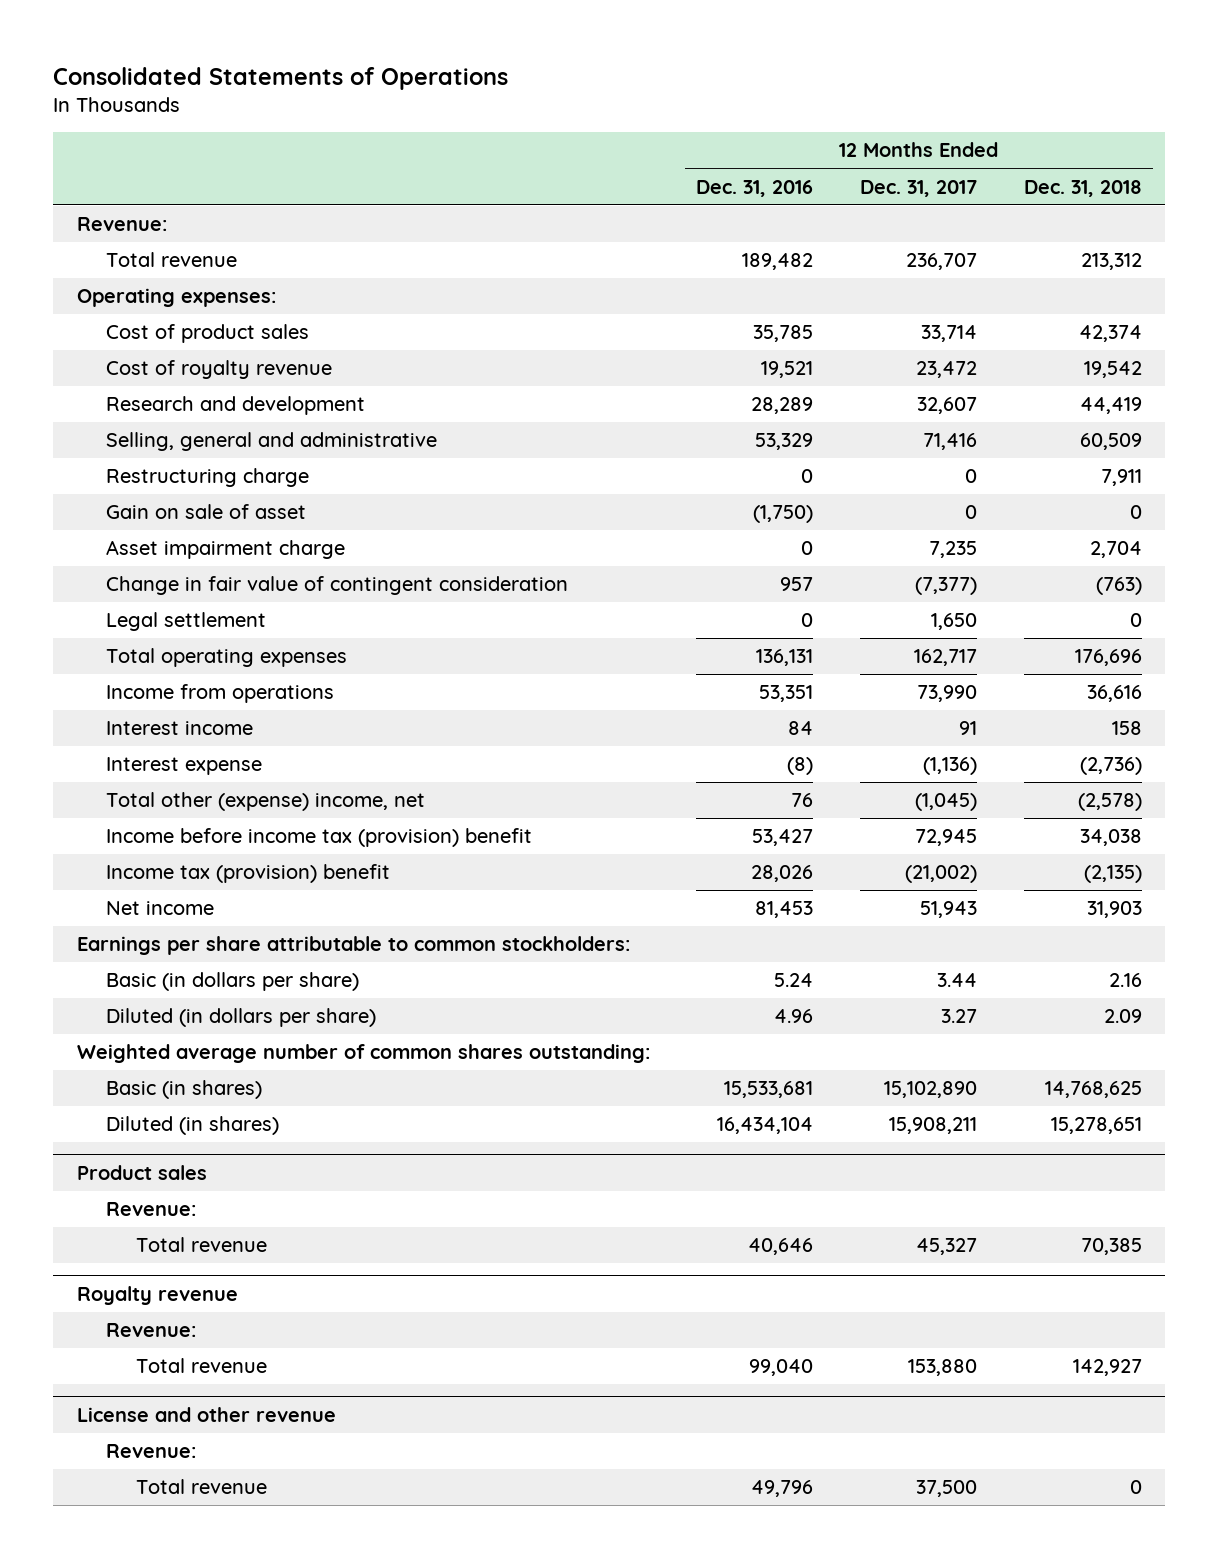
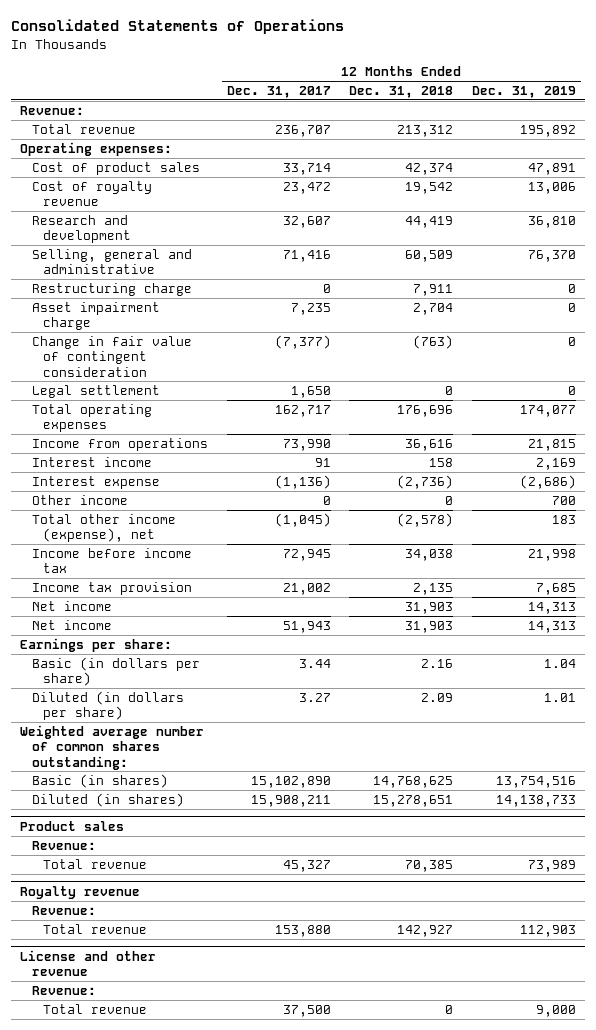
[696,179,814,197] Dec. 31, 2016 -> none
none -> [472,86,577,99] Dec. 31, 2019
[106,504,307,520] Gain on sale of asset -> none
none -> [31,495,128,506] Other income
[106,792,426,812] Total other (expense) income, net -> [31,514,176,543] Total other income (expense), net
[106,828,533,848] Income before income tax (provision) benefit -> [31,548,192,574] Income before income tax
[106,864,391,884] Income tax (provision) benefit -> [31,582,192,596] Income tax provision
[904,865,977,884] (21,002) -> [282,583,331,596] 21,002
[1083,865,1142,884] (2,135) -> [413,583,454,596] 2,135
none -> [31,601,112,612] Net income
[76,936,630,956] Earnings per share attributable to common stockholders: -> [20,638,173,653] Earnings per share:

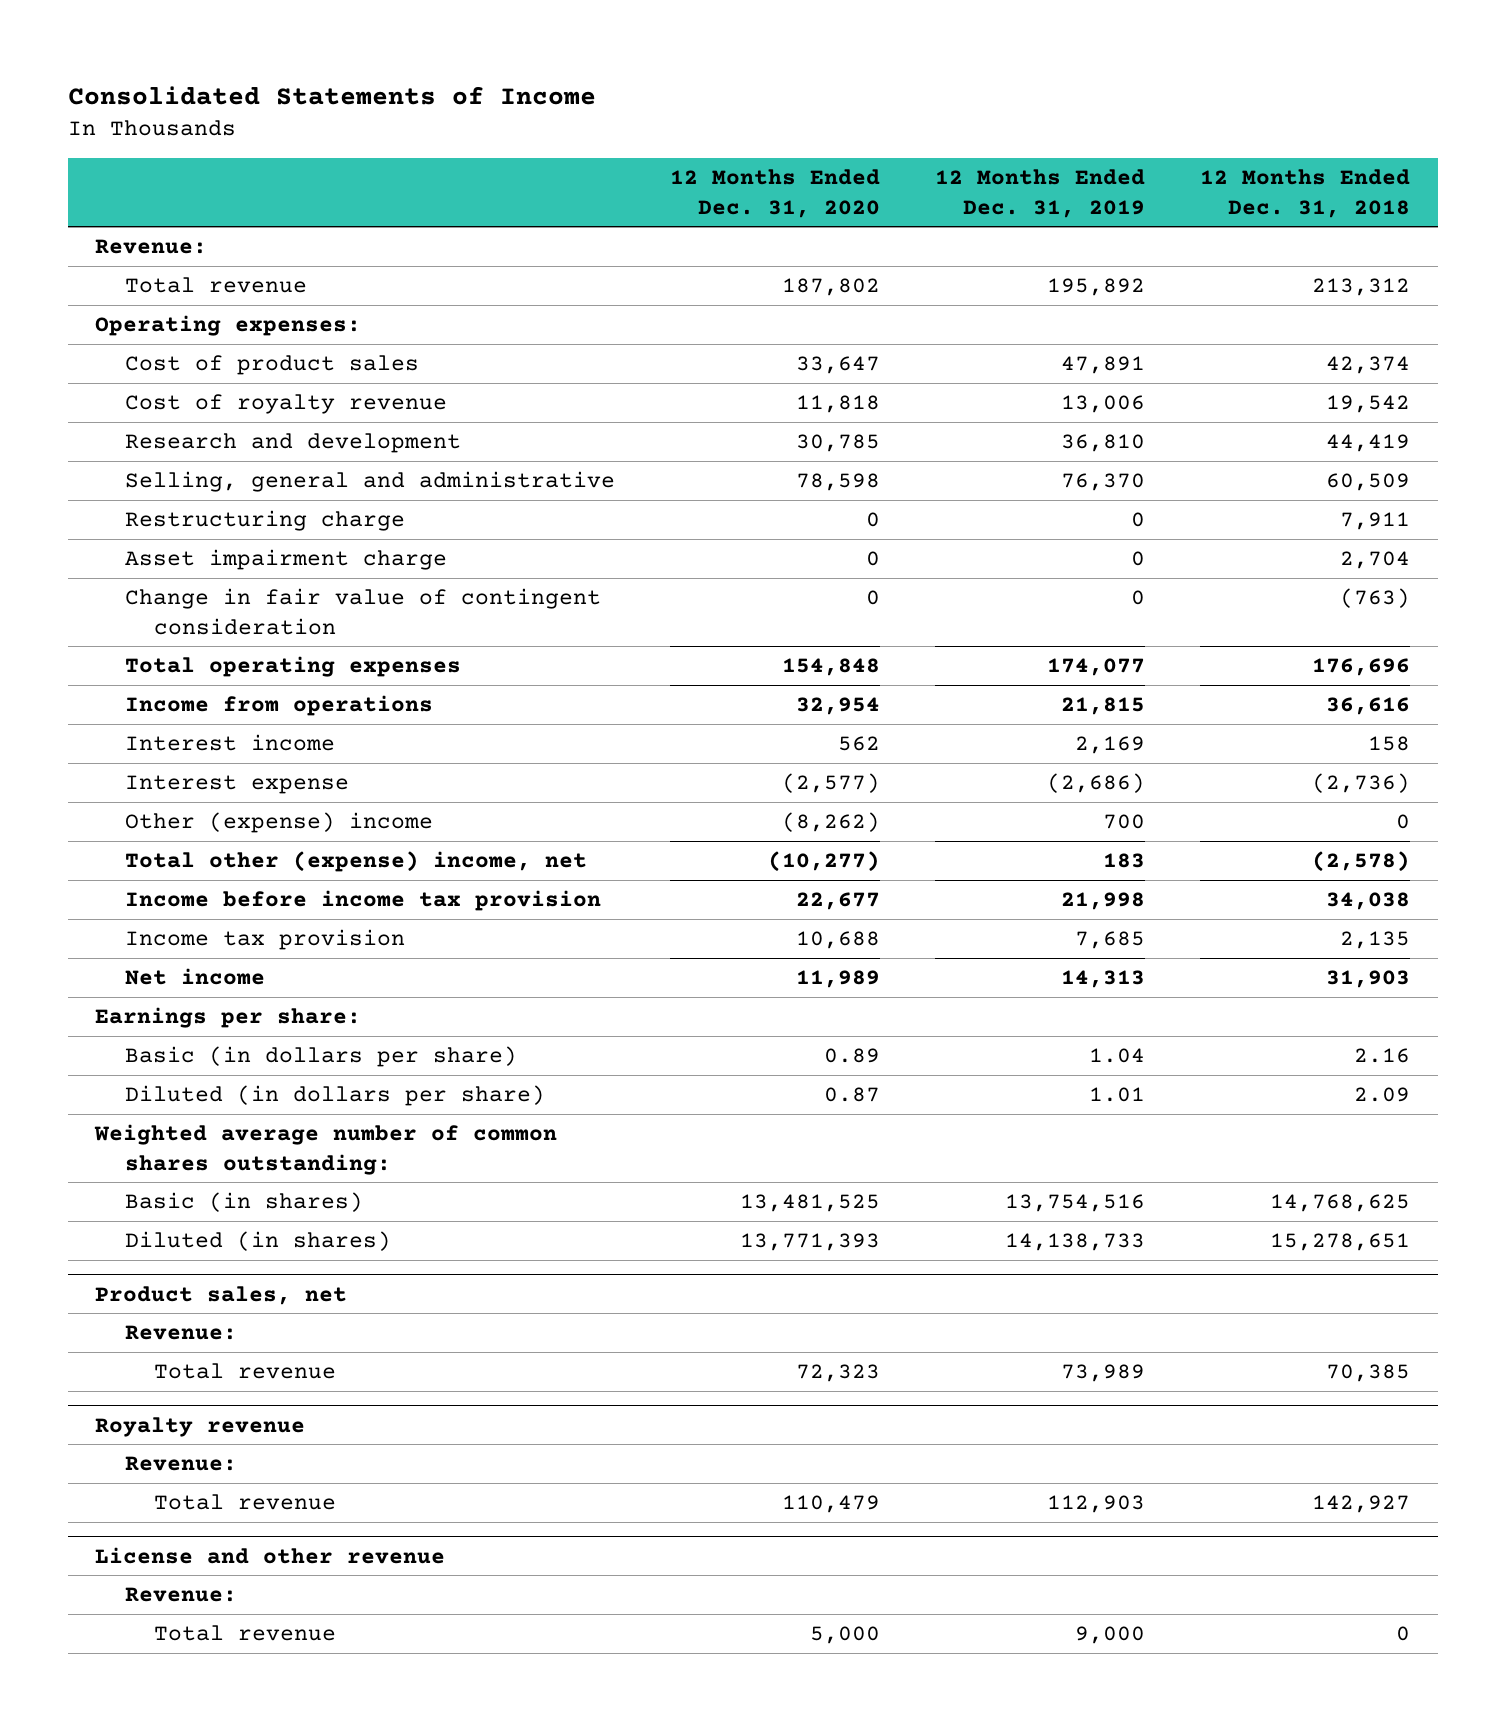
[10,19,344,35] Consolidated Statements of Operations -> [67,85,596,105] Consolidated Statements of Income
[226,86,331,99] Dec. 31, 2017 -> none
none -> [670,168,881,218] 12 Months Ended Dec. 31, 2020
[31,385,160,399] Legal settlement -> none
[31,495,128,506] Other income -> [124,811,433,833] Other (expense) income
[31,514,176,543] Total other income (expense), net -> [124,850,587,872] Total other (expense) income, net
[31,548,192,574] Income before income tax -> [124,889,601,911] Income before income tax provision
[31,620,112,631] Net income -> none
[20,820,125,831] Product sales -> [95,1285,348,1305] Product sales, net

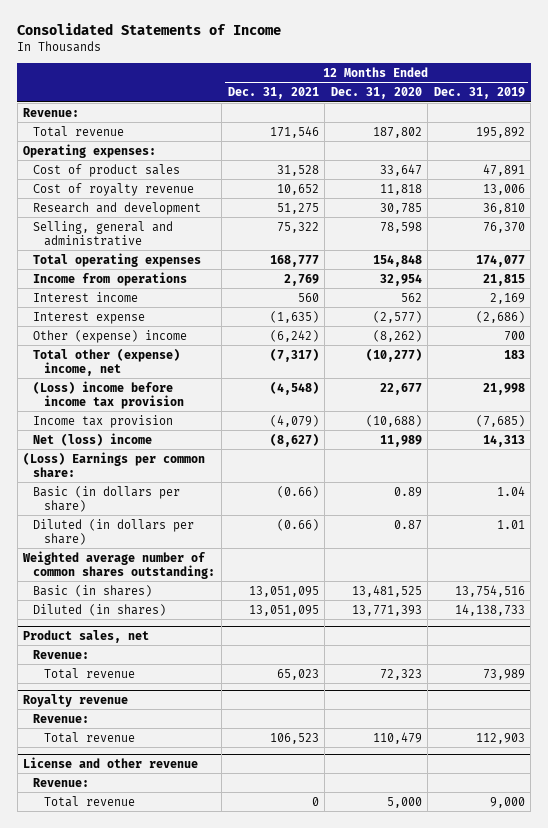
[1200,168,1411,218] 12 Months Ended Dec. 31, 2018 -> none
none -> [227,87,319,100] Dec. 31, 2021
[124,509,405,531] Restructuring charge -> none
[124,548,447,570] Asset impairment charge -> none
[124,587,601,635] Change in fair value of contingent consideration -> none
[124,889,601,911] Income before income tax provision -> [33,380,184,409] (Loss) income before income tax provision
[796,930,881,949] 10,688 -> [365,414,422,427] (10,688)
[1075,930,1146,949] 7,685 -> [475,414,525,427] (7,685)
[124,967,265,985] Net income -> [33,432,153,446] Net (loss) income
[95,1006,362,1028] Earnings per share: -> [23,451,206,477] (Loss) Earnings per common share:

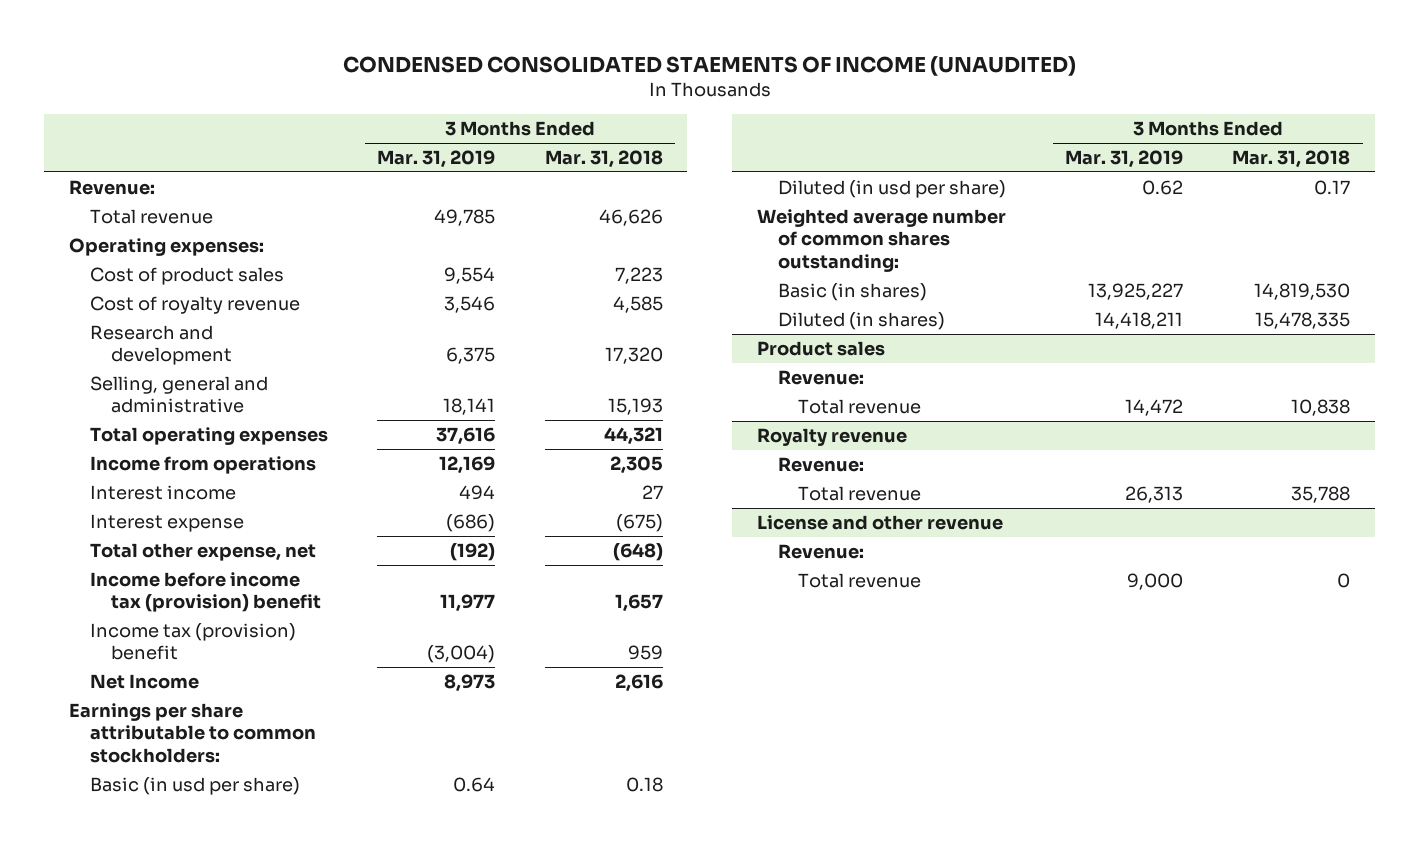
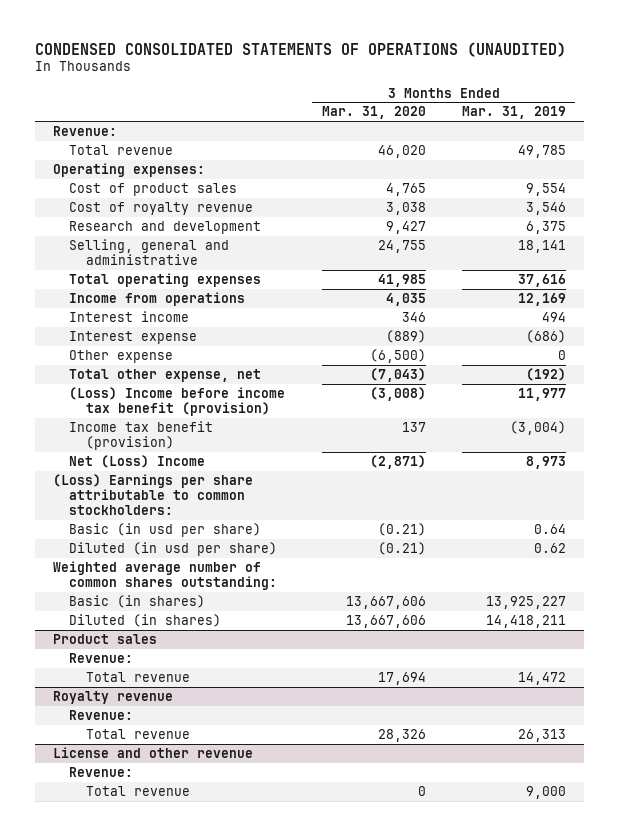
[342,56,1076,77] CONDENSED CONSOLIDATED STAEMENTS OF INCOME (UNAUDITED) -> [35,41,567,57] CONDENSED CONSOLIDATED STATEMENTS OF OPERATIONS (UNAUDITED)
[544,150,663,169] Mar. 31, 2018 -> none
none -> [321,106,426,120] Mar. 31, 2020
none -> [69,349,174,363] Other expense
[89,571,321,613] Income before income tax (provision) benefit -> [69,386,286,416] (Loss) Income before income tax benefit (provision)
[89,622,296,661] Income tax (provision) benefit -> [69,420,214,450] Income tax benefit (provision)
[89,673,199,689] Net Income -> [69,454,206,468] Net (Loss) Income
[69,702,316,763] Earnings per share attributable to common stockholders: -> [53,473,254,515] (Loss) Earnings per share attributable to common stockholders:

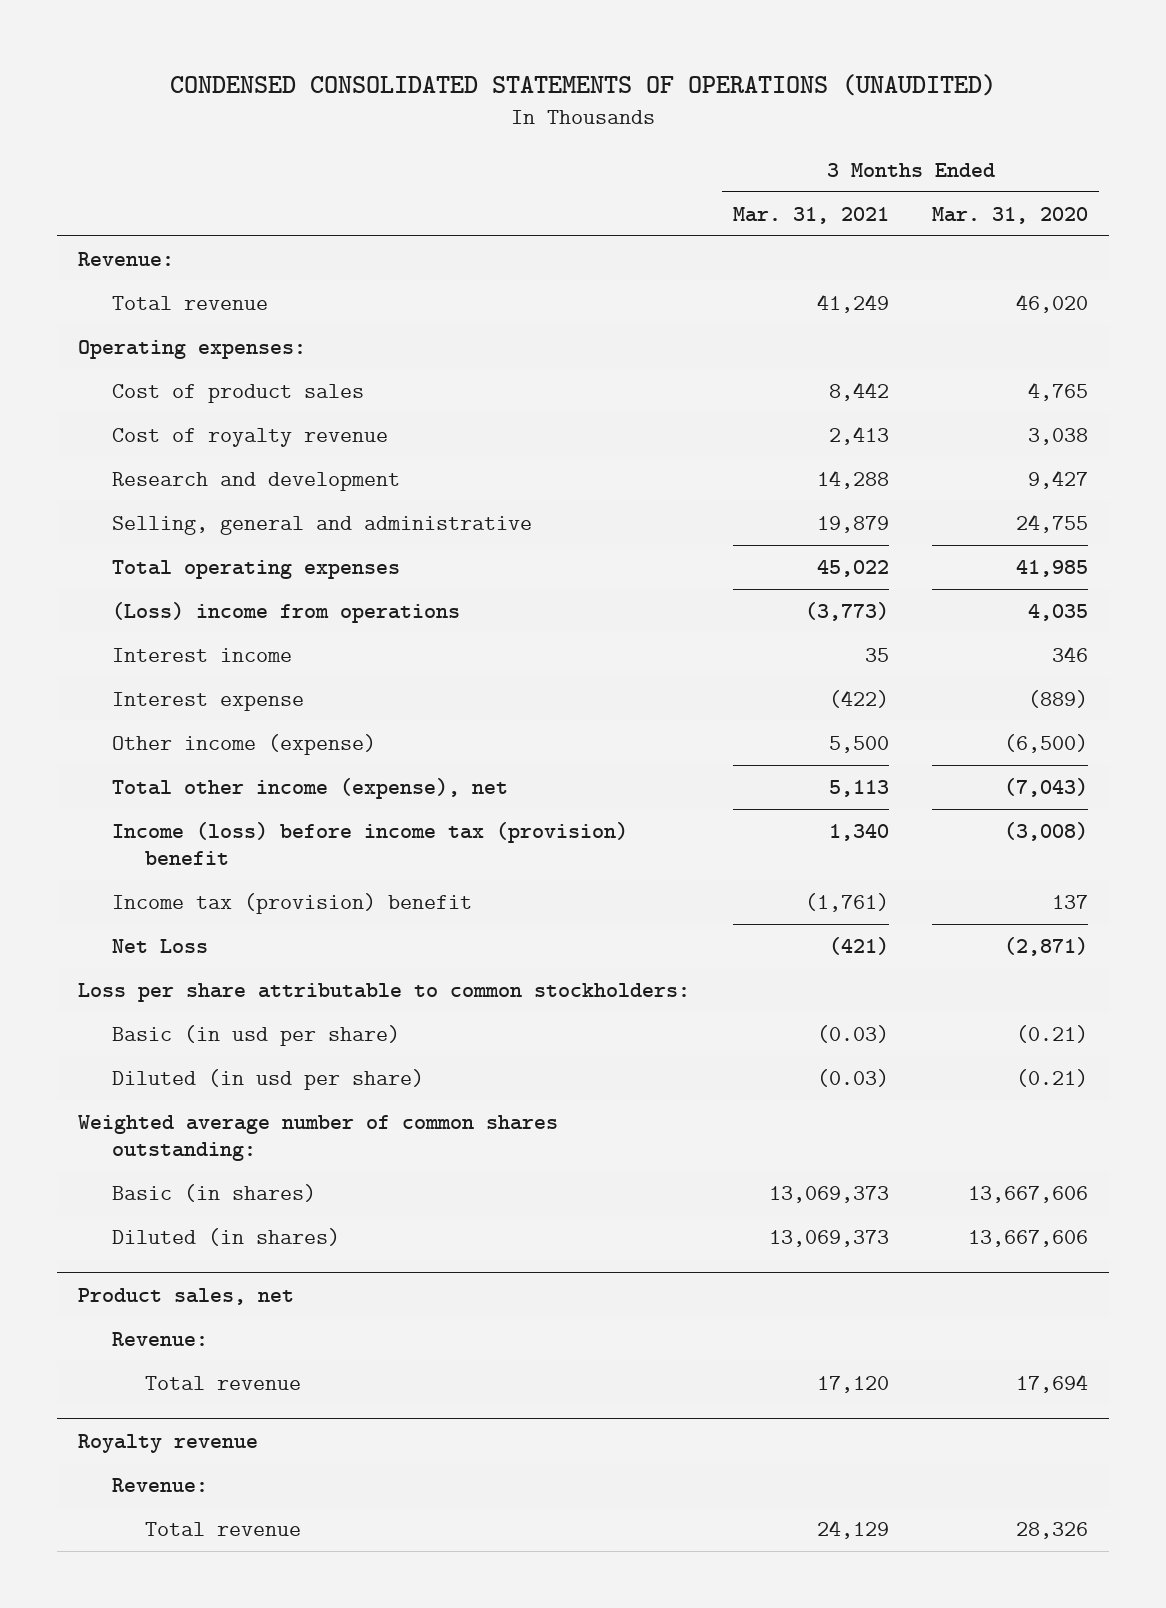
[461,106,566,120] Mar. 31, 2019 -> none
none -> [733,206,890,224] Mar. 31, 2021
[69,291,246,306] Income from operations -> [111,602,460,624] (Loss) income from operations
[69,349,174,363] Other expense -> [111,734,376,756] Other income (expense)
[69,368,262,382] Total other expense, net -> [111,778,508,800] Total other income (expense), net
[69,386,286,416] (Loss) Income before income tax benefit (provision) -> [111,822,628,866] Income (loss) before income tax (provision) benefit
[69,420,214,450] Income tax benefit (provision) -> [111,893,472,915] Income tax (provision) benefit
[69,454,206,468] Net (Loss) Income -> [111,939,208,954] Net Loss
[53,473,254,515] (Loss) Earnings per share attributable to common stockholders: -> [78,983,691,1003] Loss per share attributable to common stockholders:
[53,633,158,644] Product sales -> [78,1287,295,1305] Product sales, net
[53,746,254,758] License and other revenue -> none
[69,766,134,777] Revenue: -> none
[85,785,190,796] Total revenue -> none

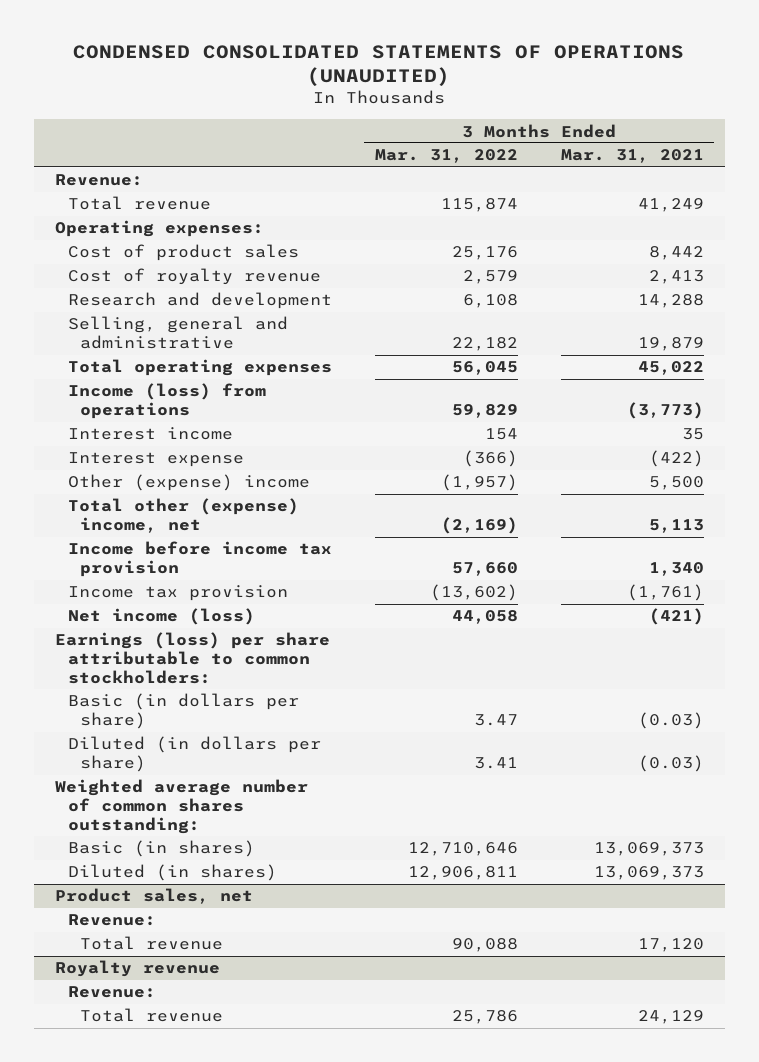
[931,206,1088,224] Mar. 31, 2020 -> none
none -> [374,149,518,164] Mar. 31, 2022
[111,602,460,624] (Loss) income from operations -> [67,383,266,420] Income (loss) from operations
[111,734,376,756] Other income (expense) -> [67,474,310,492] Other (expense) income
[111,778,508,800] Total other income (expense), net -> [67,498,299,534] Total other (expense) income, net
[111,822,628,866] Income (loss) before income tax (provision) benefit -> [67,541,332,578] Income before income tax provision
[111,893,472,915] Income tax (provision) benefit -> [67,585,288,602] Income tax provision
[111,939,208,954] Net Loss -> [67,608,255,626] Net income (loss)
[78,983,691,1003] Loss per share attributable to common stockholders: -> [55,632,331,684] Earnings (loss) per share attributable to common stockholders:
[111,1025,400,1047] Basic (in usd per share) -> [67,693,299,730] Basic (in dollars per share)
[111,1069,424,1091] Diluted (in usd per share) -> [67,736,321,773] Diluted (in dollars per share)

